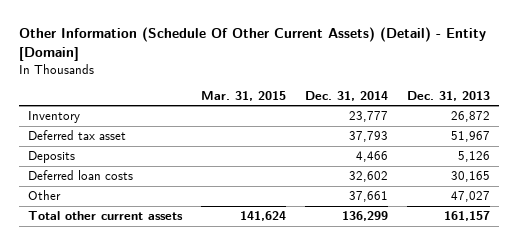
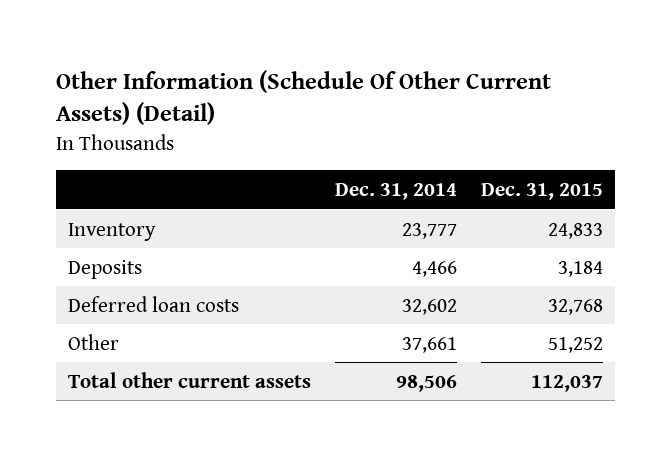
[18,26,486,61] Other Information (Schedule Of Other Current Assets) (Detail) - Entity [Domain] -> [56,69,552,126] Other Information (Schedule Of Other Current Assets) (Detail)
[201,91,287,102] Mar. 31, 2015 -> none
[406,91,490,102] Dec. 31, 2013 -> none
none -> [480,183,603,201] Dec. 31, 2015
[28,130,127,141] Deferred tax asset -> none
[341,211,388,222] 136,299 -> [396,374,458,392] 98,506

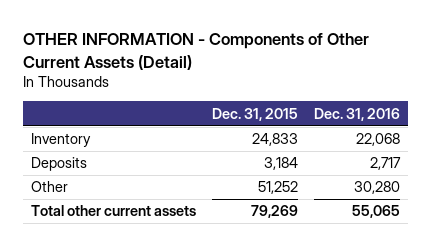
[56,69,552,126] Other Information (Schedule Of Other Current Assets) (Detail) -> [22,33,369,70] OTHER INFORMATION - Components of Other Current Assets (Detail)
[335,183,458,201] Dec. 31, 2014 -> none
none -> [313,107,400,121] Dec. 31, 2016
[68,295,240,312] Deferred loan costs -> none
[530,374,603,392] 112,037 -> [250,205,298,219] 79,269

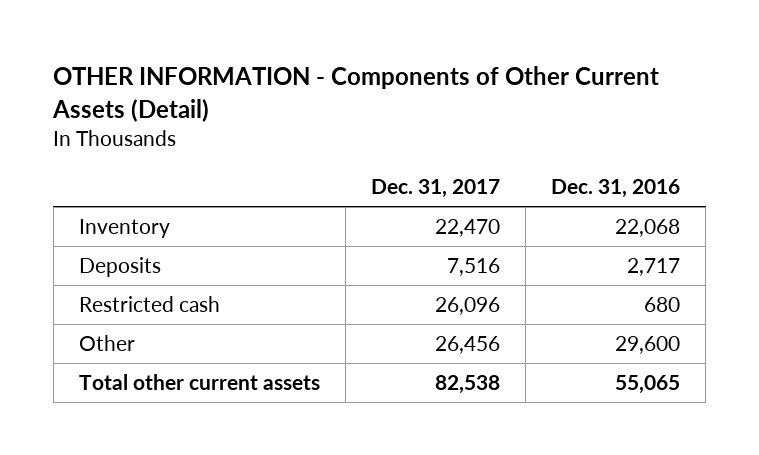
[211,107,298,121] Dec. 31, 2015 -> none
none -> [370,178,500,198] Dec. 31, 2017
none -> [78,296,220,313] Restricted cash
[353,181,400,195] 30,280 -> [615,336,681,355] 29,600

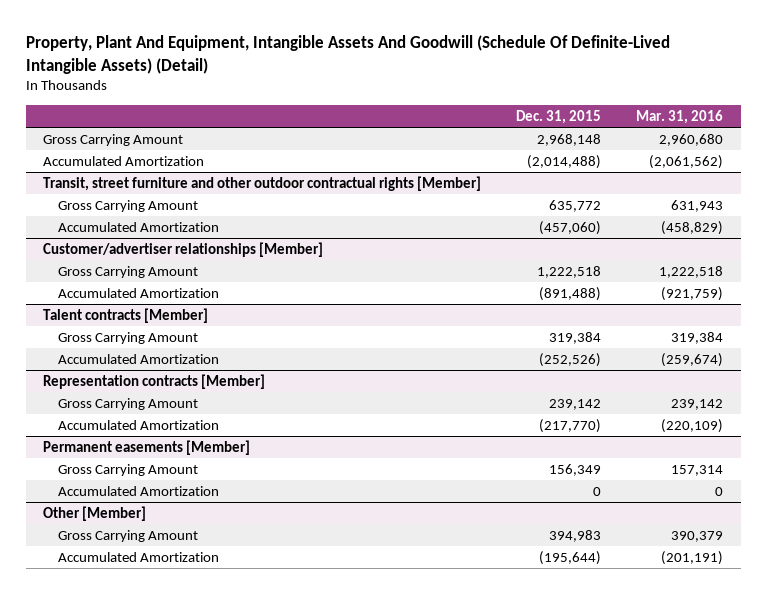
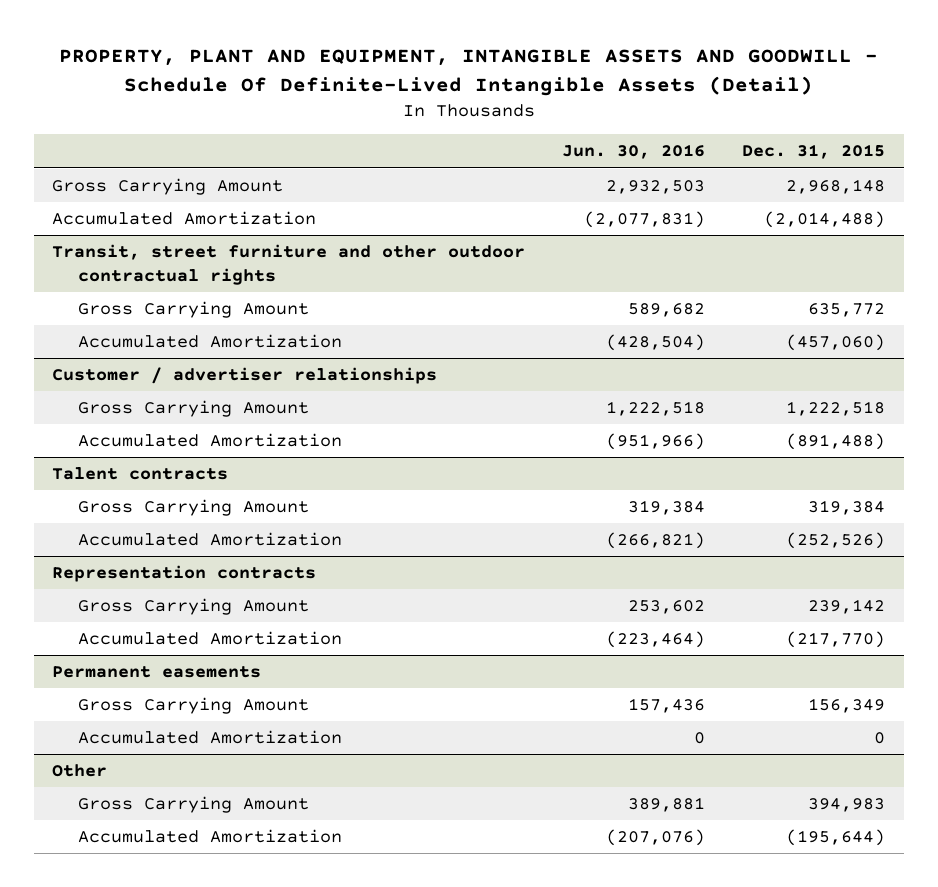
[25,35,670,74] Property, Plant And Equipment, Intangible Assets And Goodwill (Schedule Of Definite-Lived Intangible Assets) (Detail) -> [58,49,878,96] PROPERTY, PLANT AND EQUIPMENT, INTANGIBLE ASSETS AND GOODWILL - Schedule Of Definite-Lived Intangible Assets (Detail)
[636,109,724,124] Mar. 31, 2016 -> none
none -> [562,144,706,160] Jun. 30, 2016
[43,175,482,191] Transit, street furniture and other outdoor contractual rights [Member] -> [52,244,526,285] Transit, street furniture and other outdoor contractual rights
[43,241,324,257] Customer/advertiser relationships [Member] -> [52,367,438,385] Customer / advertiser relationships
[43,307,209,323] Talent contracts [Member] -> [52,467,229,481] Talent contracts
[43,373,266,389] Representation contracts [Member] -> [52,565,317,583] Representation contracts
[43,439,251,455] Permanent easements [Member] -> [52,666,262,679] Permanent easements
[43,505,147,521] Other [Member] -> [52,764,108,778] Other

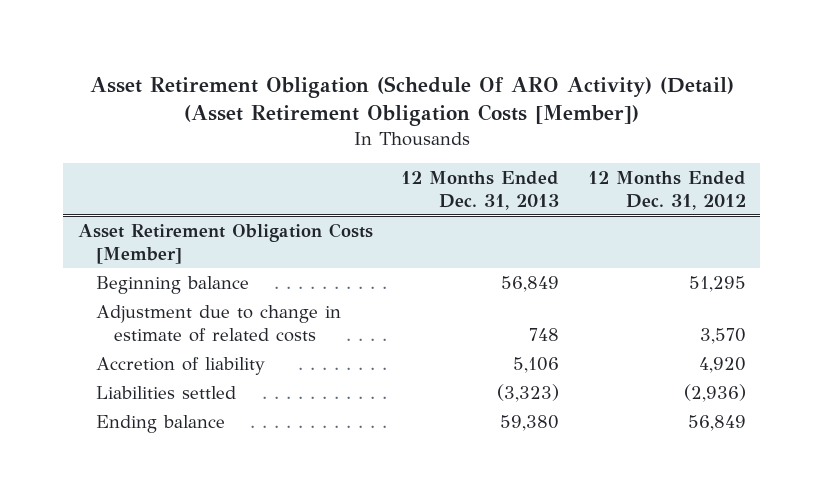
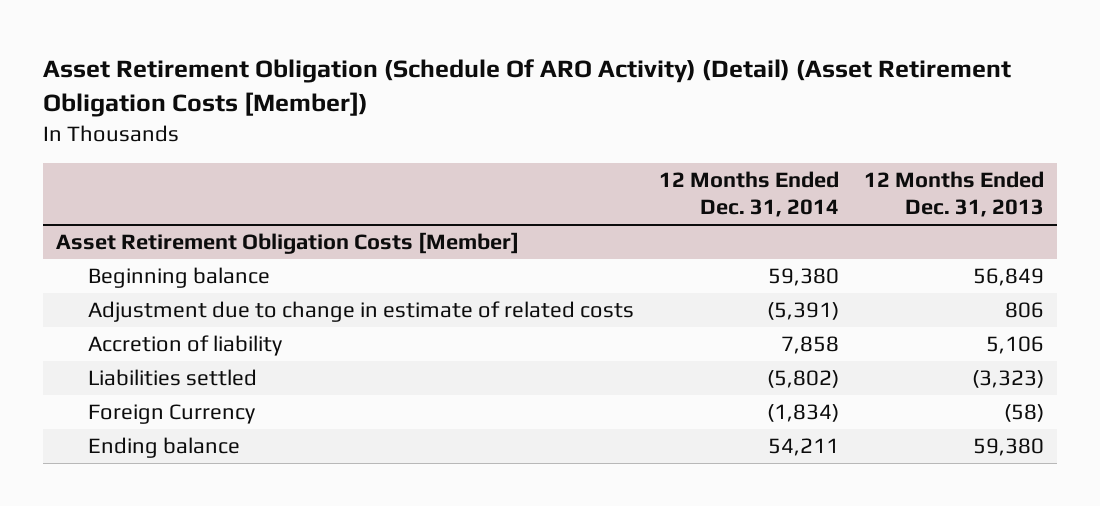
[587,170,746,210] 12 Months Ended Dec. 31, 2012 -> none
none -> [658,170,839,218] 12 Months Ended Dec. 31, 2014
[529,327,560,341] 748 -> [1005,302,1045,319] 806
none -> [87,404,255,425] Foreign Currency

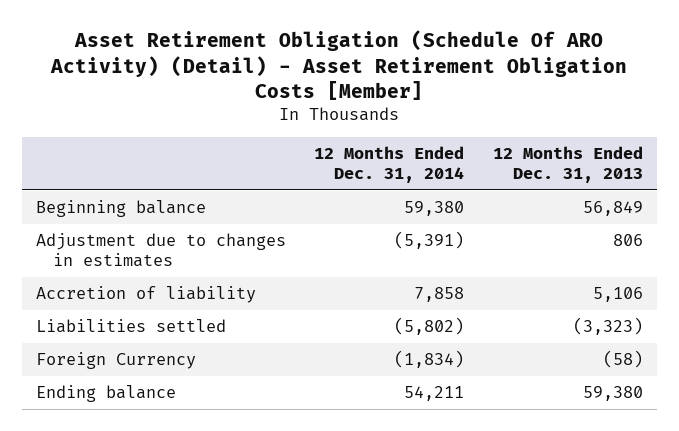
[42,58,1011,118] Asset Retirement Obligation (Schedule Of ARO Activity) (Detail) (Asset Retirement Obligation Costs [Member]) -> [50,30,628,101] Asset Retirement Obligation (Schedule Of ARO Activity) (Detail) - Asset Retirement Obligation Costs [Member]
[55,232,519,255] Asset Retirement Obligation Costs [Member] -> none
[87,301,634,323] Adjustment due to change in estimate of related costs -> [35,233,286,268] Adjustment due to changes in estimates

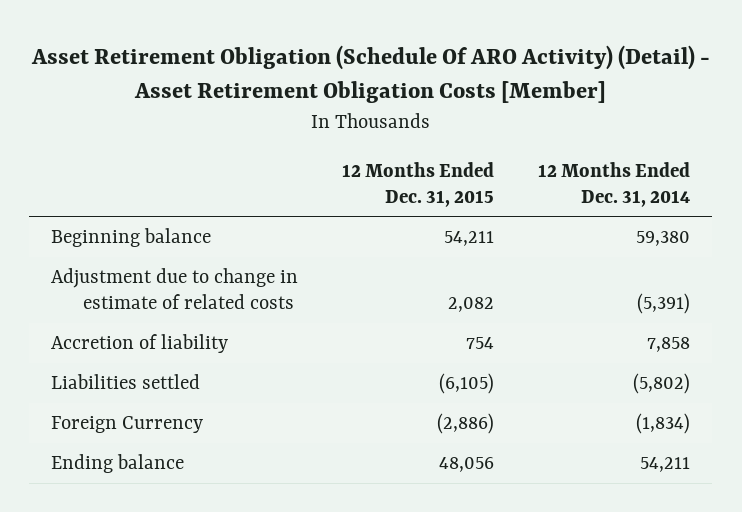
[492,145,643,184] 12 Months Ended Dec. 31, 2013 -> none
none -> [342,161,495,207] 12 Months Ended Dec. 31, 2015
[35,233,286,268] Adjustment due to changes in estimates -> [51,268,299,309] Adjustment due to change in estimate of related costs

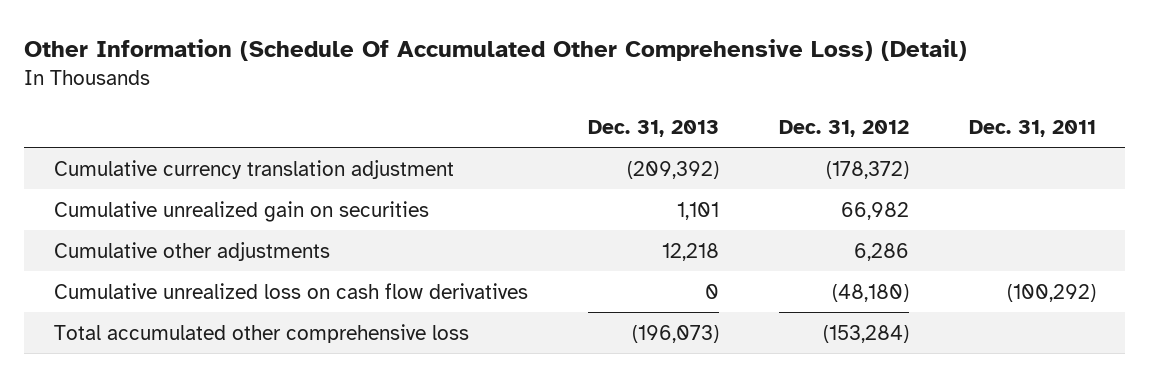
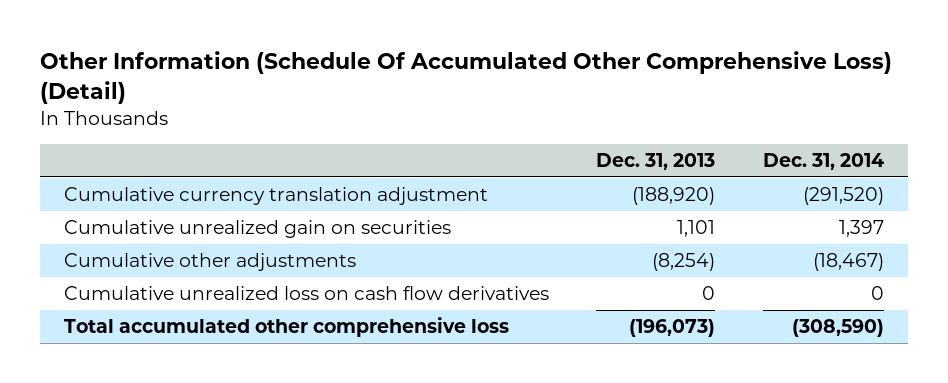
[778,120,909,138] Dec. 31, 2012 -> none
[968,120,1096,138] Dec. 31, 2011 -> none
none -> [763,153,885,171] Dec. 31, 2014
[626,160,719,179] (209,392) -> [632,187,716,206] (188,920)
[661,242,719,261] 12,218 -> [652,253,716,272] (8,254)

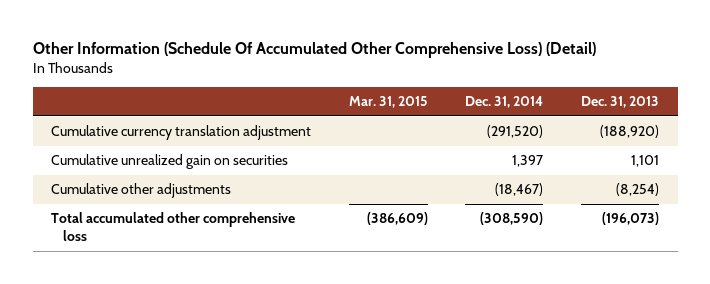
none -> [348,96,428,109] Mar. 31, 2015
[63,286,549,301] Cumulative unrealized loss on cash flow derivatives -> none

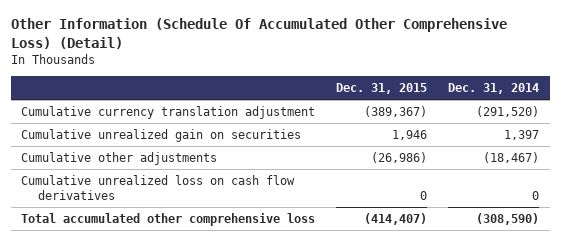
[348,96,428,109] Mar. 31, 2015 -> none
[581,96,660,109] Dec. 31, 2013 -> none
none -> [336,83,428,95] Dec. 31, 2015
none -> [21,174,296,201] Cumulative unrealized loss on cash flow derivatives

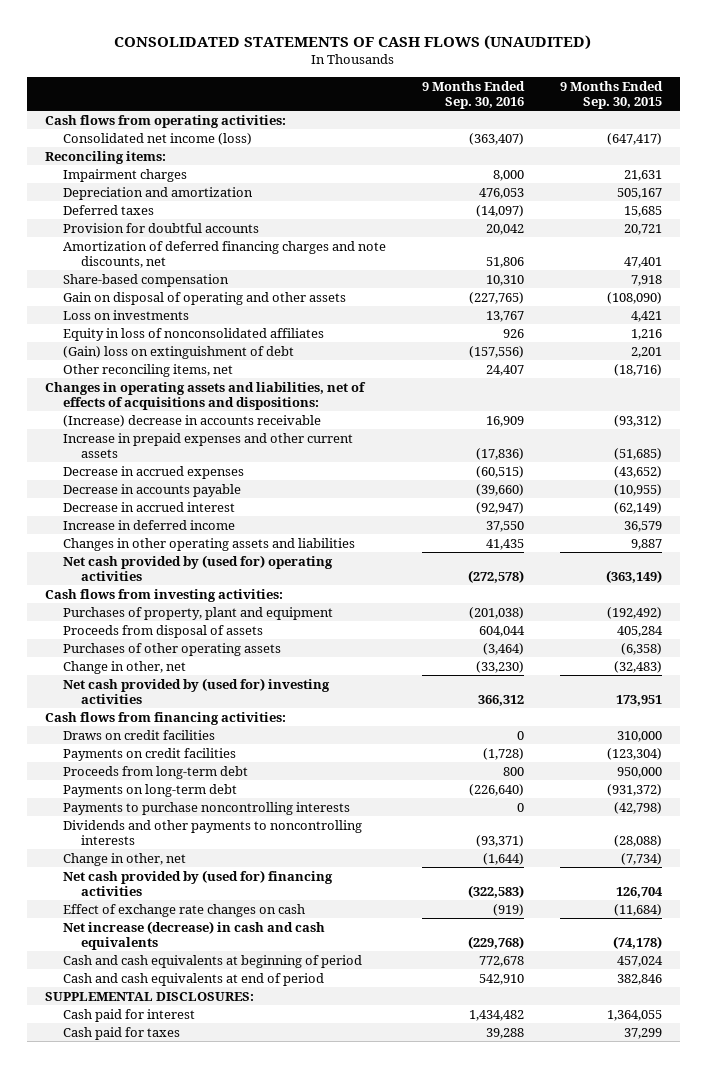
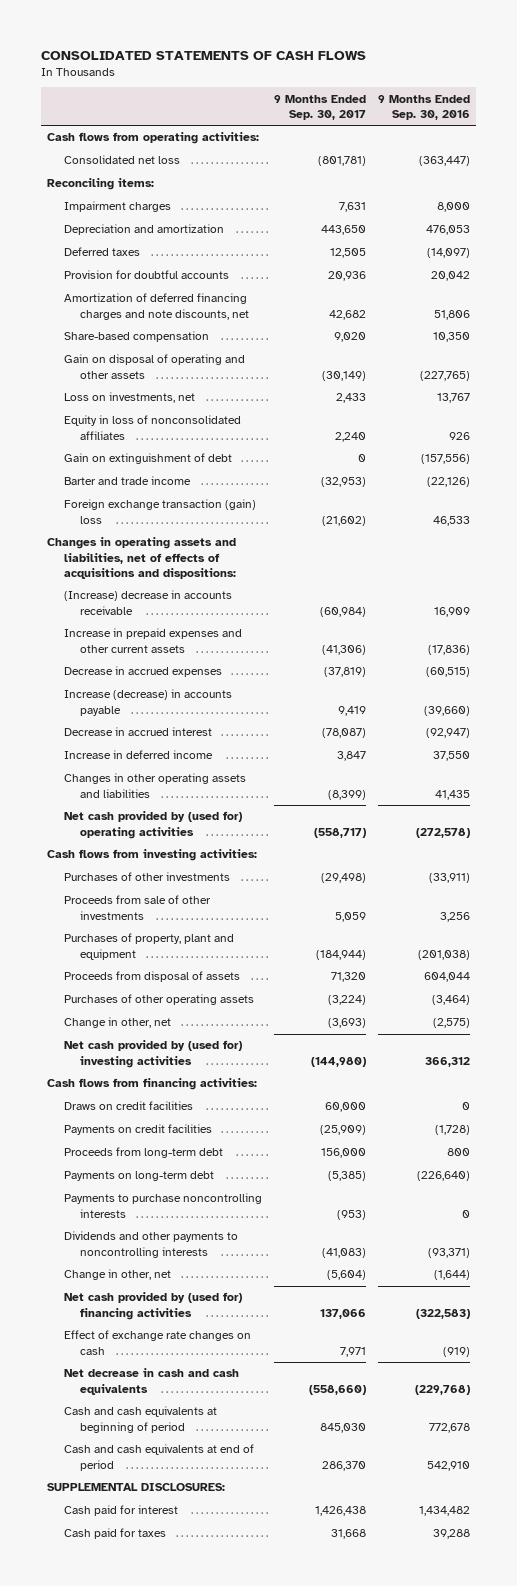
[114,34,592,50] CONSOLIDATED STATEMENTS OF CASH FLOWS (UNAUDITED) -> [41,50,367,60] CONSOLIDATED STATEMENTS OF CASH FLOWS
[559,80,663,109] 9 Months Ended Sep. 30, 2015 -> none
none -> [273,94,366,120] 9 Months Ended Sep. 30, 2017
[62,132,252,145] Consolidated net income (loss) -> [63,155,180,165] Consolidated net loss
[468,132,524,145] (363,407) -> [418,156,470,167] (363,447)
[485,274,524,286] 10,310 -> [432,332,470,343] 10,350
[62,309,189,320] Loss on investments -> [63,392,195,404] Loss on investments, net
[62,363,233,377] Other reconciling items, net -> none
[62,345,294,359] (Gain) loss on extinguishment of debt -> [63,453,232,465] Gain on extinguishment of debt
none -> [63,476,191,486] Barter and trade income
none -> [63,499,256,524] Foreign exchange transaction (gain) loss
[62,483,241,497] Decrease in accounts payable -> [63,689,232,716] Increase (decrease) in accounts payable
none -> [63,872,230,882] Purchases of other investments
none -> [63,895,211,920] Proceeds from sale of other investments
[475,660,524,673] (33,230) -> [432,1018,470,1029] (2,575)
[62,920,325,950] Net increase (decrease) in cash and cash equivalents -> [63,1368,239,1395] Net decrease in cash and cash equivalents

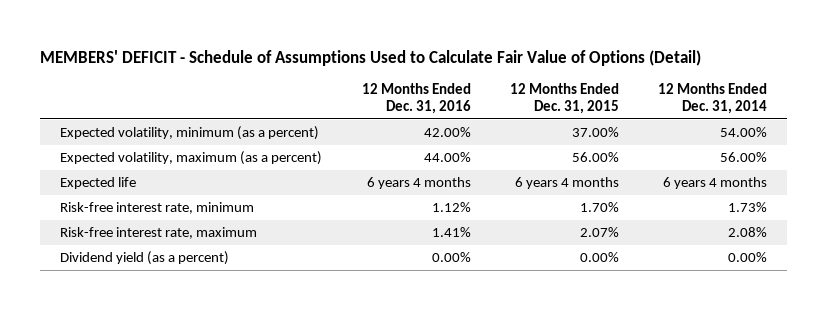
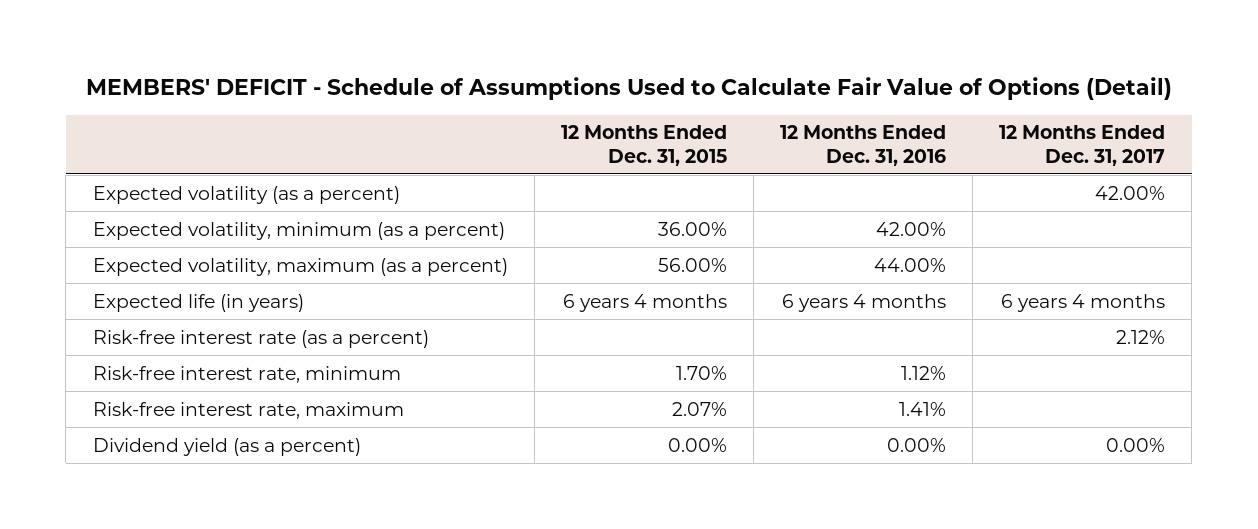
[658,83,768,115] 12 Months Ended Dec. 31, 2014 -> none
none -> [999,125,1166,166] 12 Months Ended Dec. 31, 2017
none -> [92,185,400,204] Expected volatility (as a percent)
[571,127,619,138] 37.00% -> [657,221,727,236] 36.00%
[60,177,137,190] Expected life -> [92,293,304,312] Expected life (in years)
none -> [92,329,429,348] Risk-free interest rate (as a percent)

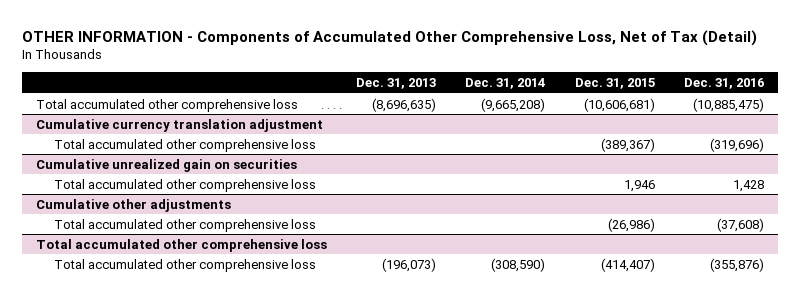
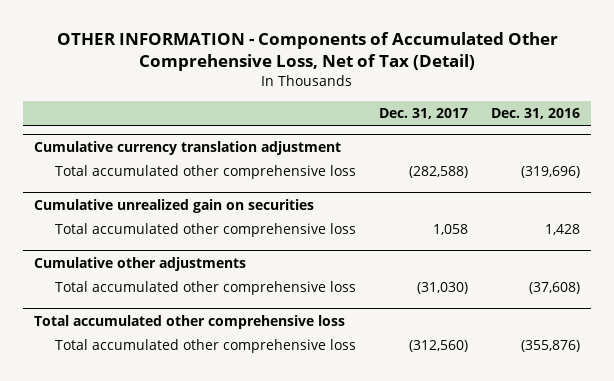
[356,77,437,89] Dec. 31, 2013 -> none
[465,77,546,89] Dec. 31, 2014 -> none
[574,77,655,89] Dec. 31, 2015 -> none
none -> [378,108,468,120] Dec. 31, 2017
[36,98,299,112] Total accumulated other comprehensive loss -> none

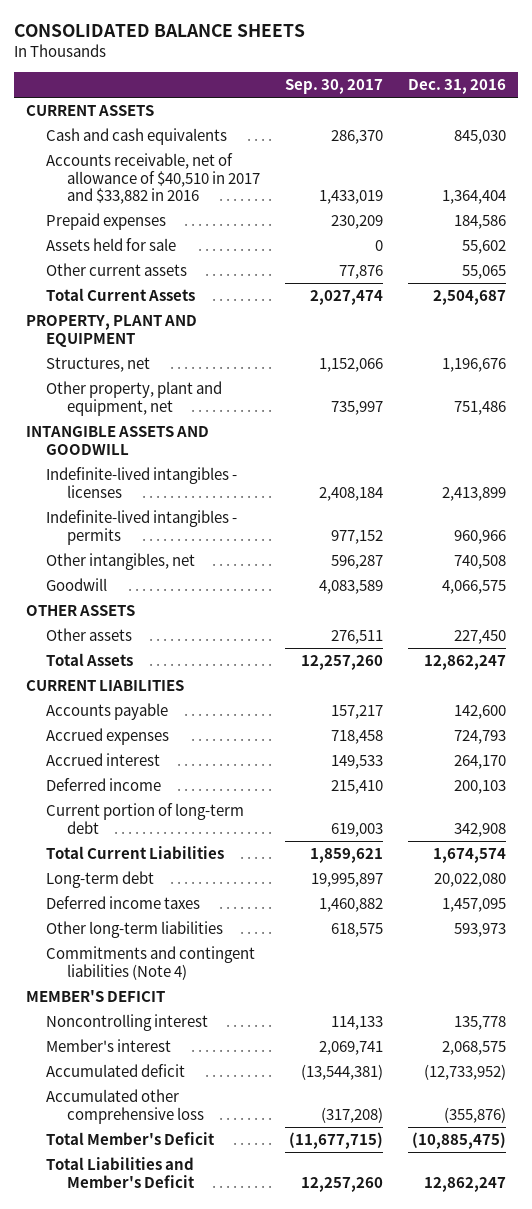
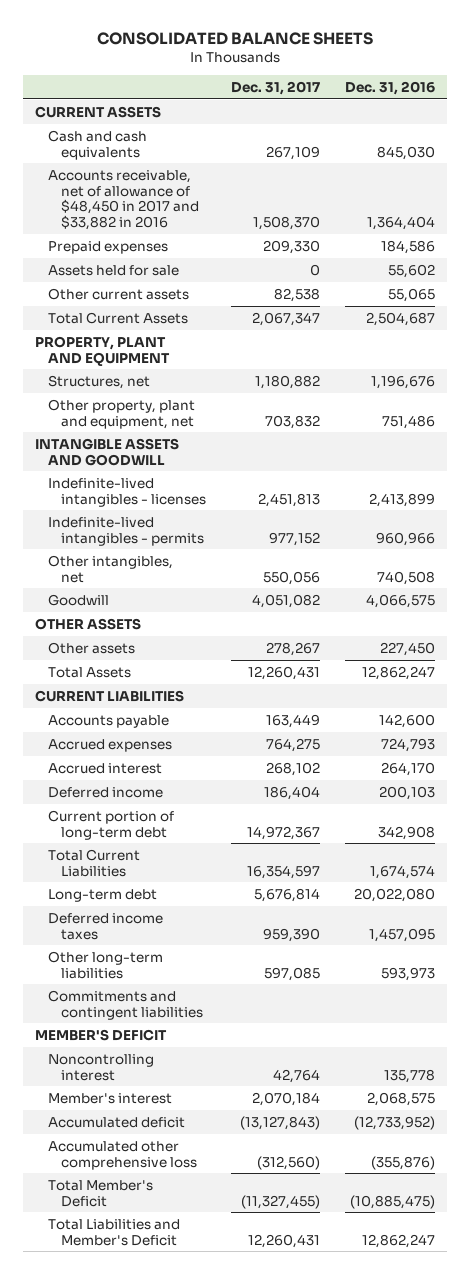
[284,79,383,95] Sep. 30, 2017 -> none
none -> [230,80,320,95] Dec. 31, 2017
[46,153,260,205] Accounts receivable, net of allowance of $40,510 in 2017 and $33,882 in 2016 -> [48,169,200,231] Accounts receivable, net of allowance of $48,450 in 2017 and $33,882 in 2016
[46,946,256,980] Commitments and contingent liabilities (Note 4) -> [48,989,204,1020] Commitments and contingent liabilities

